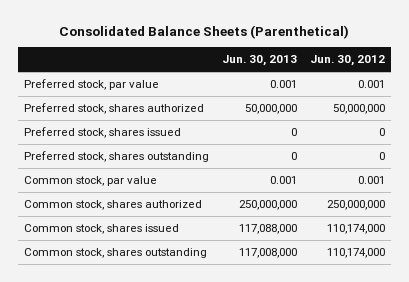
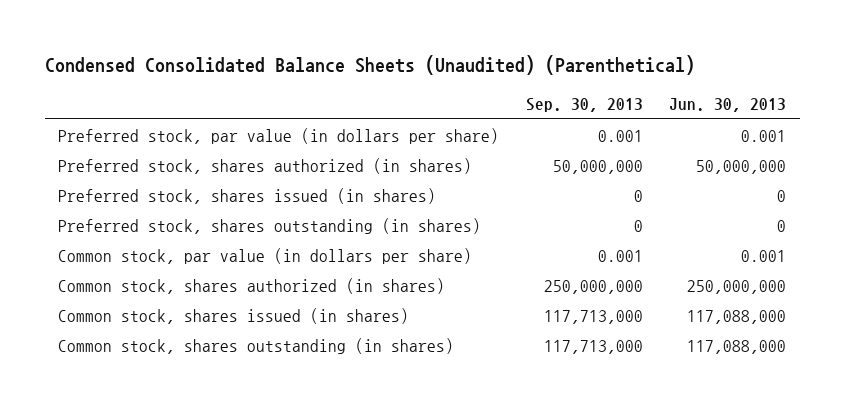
[59,24,350,39] Consolidated Balance Sheets (Parenthetical) -> [44,55,695,76] Condensed Consolidated Balance Sheets (Unaudited) (Parenthetical)
[309,55,385,67] Jun. 30, 2012 -> none
none -> [525,97,643,112] Sep. 30, 2013
[23,79,159,91] Preferred stock, par value -> [58,127,500,144] Preferred stock, par value (in dollars per share)
[23,103,204,115] Preferred stock, shares authorized -> [58,157,473,174] Preferred stock, shares authorized (in shares)
[23,127,181,139] Preferred stock, shares issued -> [58,187,437,204] Preferred stock, shares issued (in shares)
[23,151,209,163] Preferred stock, shares outstanding -> [58,217,482,234] Preferred stock, shares outstanding (in shares)
[23,176,157,187] Common stock, par value -> [58,247,473,264] Common stock, par value (in dollars per share)
[23,200,202,211] Common stock, shares authorized -> [58,277,446,294] Common stock, shares authorized (in shares)
[23,224,179,235] Common stock, shares issued -> [58,307,410,324] Common stock, shares issued (in shares)
[23,248,207,259] Common stock, shares outstanding -> [58,337,455,354] Common stock, shares outstanding (in shares)
[238,248,297,259] 117,008,000 -> [687,339,787,354] 117,088,000

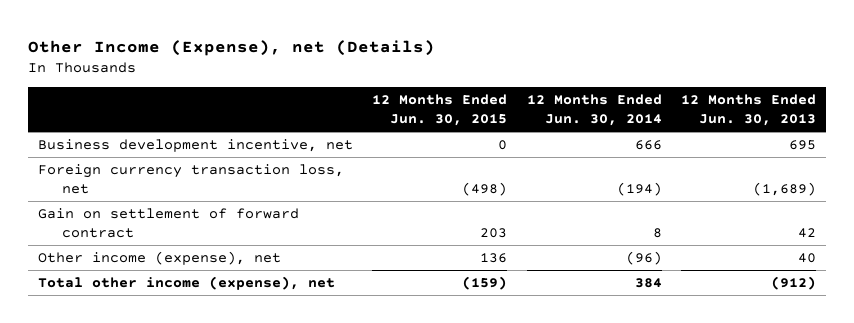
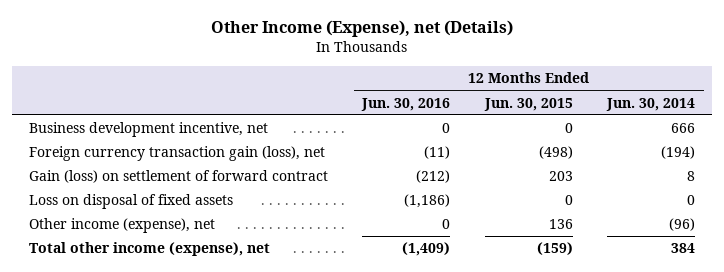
[681,94,817,127] 12 Months Ended Jun. 30, 2013 -> none
none -> [361,97,451,111] Jun. 30, 2016
[37,163,344,194] Foreign currency transaction loss, net -> [29,146,326,162] Foreign currency transaction gain (loss), net
[37,207,299,238] Gain on settlement of forward contract -> [29,170,329,184] Gain (loss) on settlement of forward contract
none -> [29,194,234,210] Loss on disposal of fixed assets

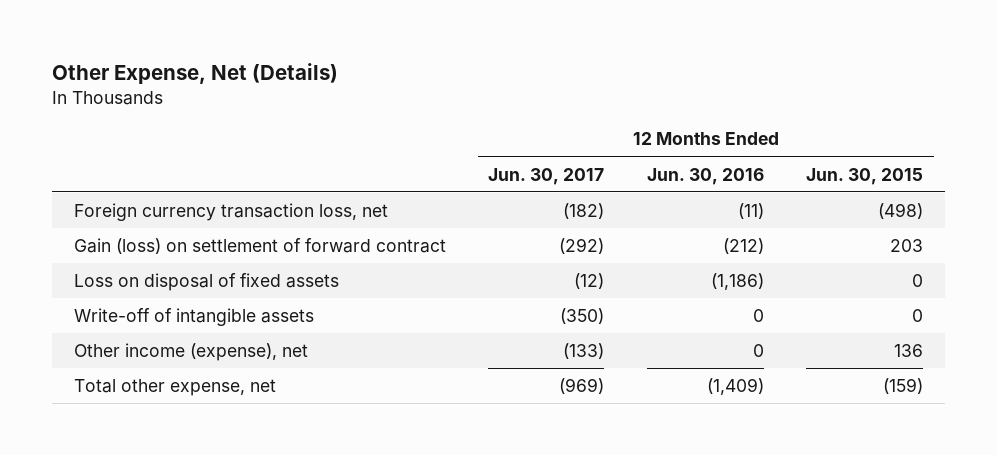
[211,20,514,38] Other Income (Expense), net (Details) -> [52,62,339,84] Other Expense, Net (Details)
[606,97,696,111] Jun. 30, 2014 -> none
none -> [488,167,605,185] Jun. 30, 2017
[29,122,269,138] Business development incentive, net -> none
[29,146,326,162] Foreign currency transaction gain (loss), net -> [73,203,388,222] Foreign currency transaction loss, net
none -> [73,308,314,327] Write-off of intangible assets
[29,242,271,257] Total other income (expense), net -> [73,379,276,397] Total other expense, net

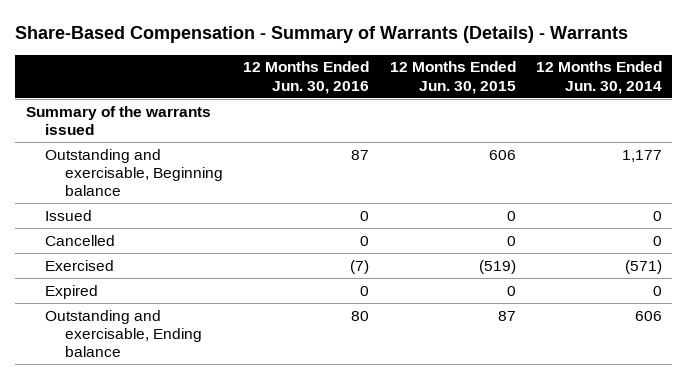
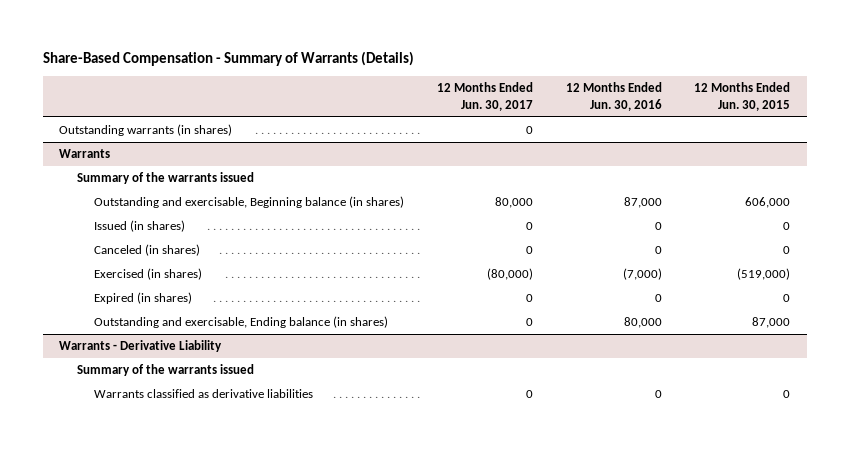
[15,26,629,44] Share-Based Compensation - Summary of Warrants (Details) - Warrants -> [42,51,414,67] Share-Based Compensation - Summary of Warrants (Details)
[536,61,663,94] 12 Months Ended Jun. 30, 2014 -> none
none -> [436,82,533,111] 12 Months Ended Jun. 30, 2017
none -> [59,124,233,137] Outstanding warrants (in shares)
none -> [59,149,111,159] Warrants
[45,148,223,197] Outstanding and exercisable, Beginning balance -> [93,196,404,209] Outstanding and exercisable, Beginning balance (in shares)
[351,149,370,160] 87 -> [623,197,662,209] 87,000
[488,149,516,160] 606 -> [745,197,791,209] 606,000
[45,209,93,221] Issued -> [93,220,185,233] Issued (in shares)
[45,234,116,246] Cancelled -> [93,244,200,257] Canceled (in shares)
[45,259,115,271] Exercised -> [93,268,202,281] Exercised (in shares)
[350,259,370,274] (7) -> [622,268,662,281] (7,000)
[478,259,516,274] (519) -> [737,268,791,281] (519,000)
[45,284,99,299] Expired -> [93,292,192,305] Expired (in shares)
[45,309,202,358] Outstanding and exercisable, Ending balance -> [93,316,388,329] Outstanding and exercisable, Ending balance (in shares)
[351,310,370,321] 80 -> [623,317,662,329] 80,000
[497,310,516,321] 87 -> [752,317,791,329] 87,000
none -> [59,340,223,353] Warrants - Derivative Liability
none -> [76,364,254,377] Summary of the warrants issued
none -> [93,389,313,399] Warrants classified as derivative liabilities

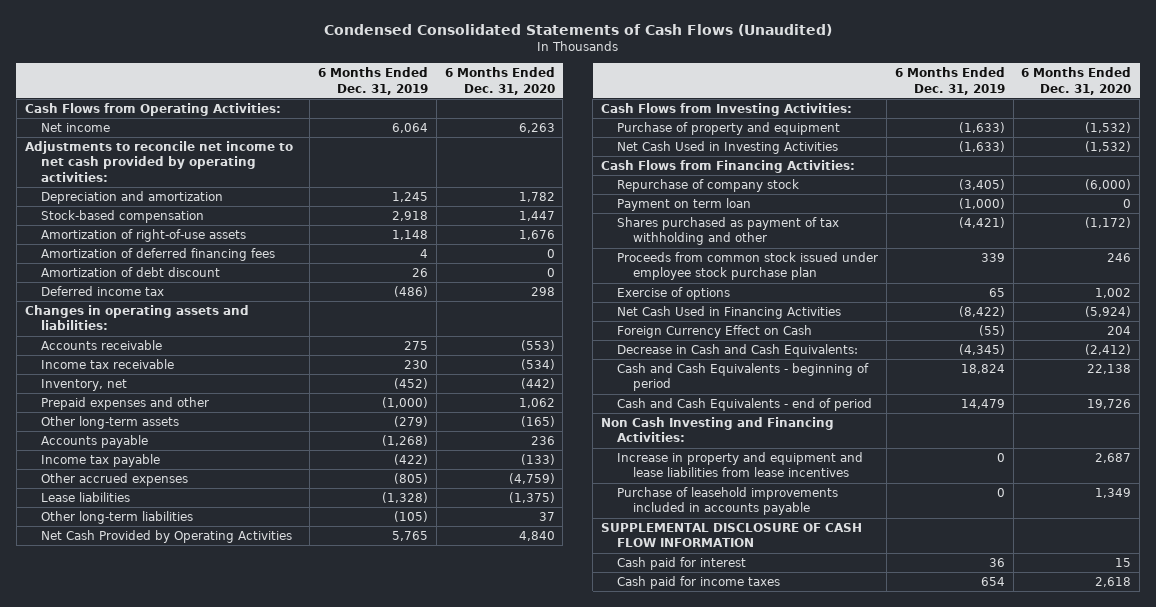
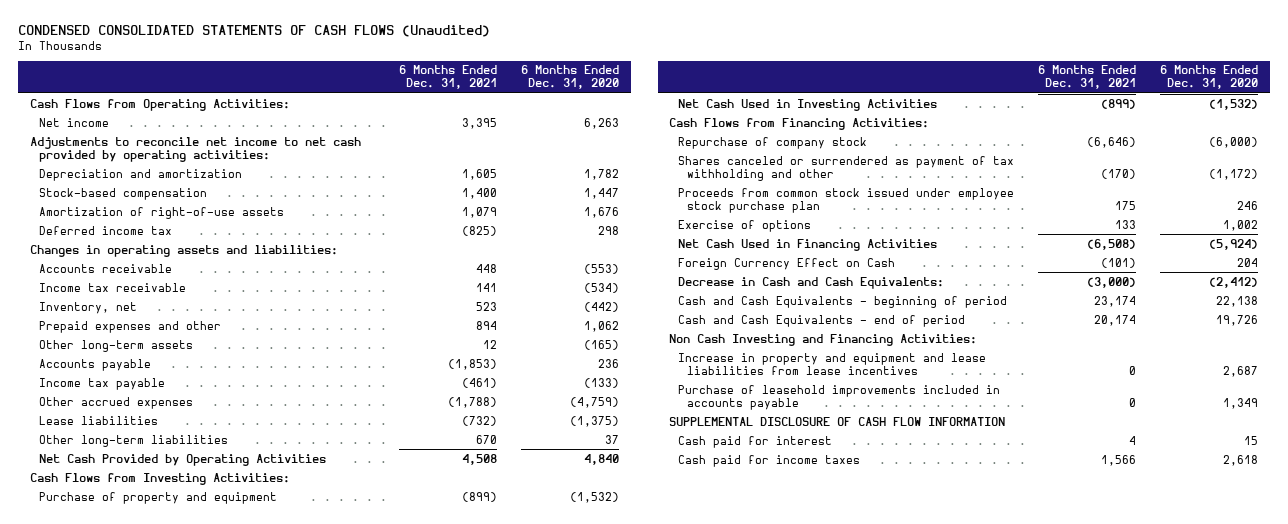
[323,23,832,36] Condensed Consolidated Statements of Cash Flows (Unaudited) -> [18,25,491,38] CONDENSED CONSOLIDATED STATEMENTS OF CASH FLOWS (Unaudited)
[318,67,429,95] 6 Months Ended Dec. 31, 2019 -> none
none -> [398,65,497,90] 6 Months Ended Dec. 31, 2021
[40,247,275,261] Amortization of deferred financing fees -> none
[40,266,220,277] Amortization of debt discount -> none
[617,197,752,211] Payment on term loan -> none
[617,216,840,246] Shares purchased as payment of tax withholding and other -> [678,155,1015,181] Shares canceled or surrendered as payment of tax withholding and other

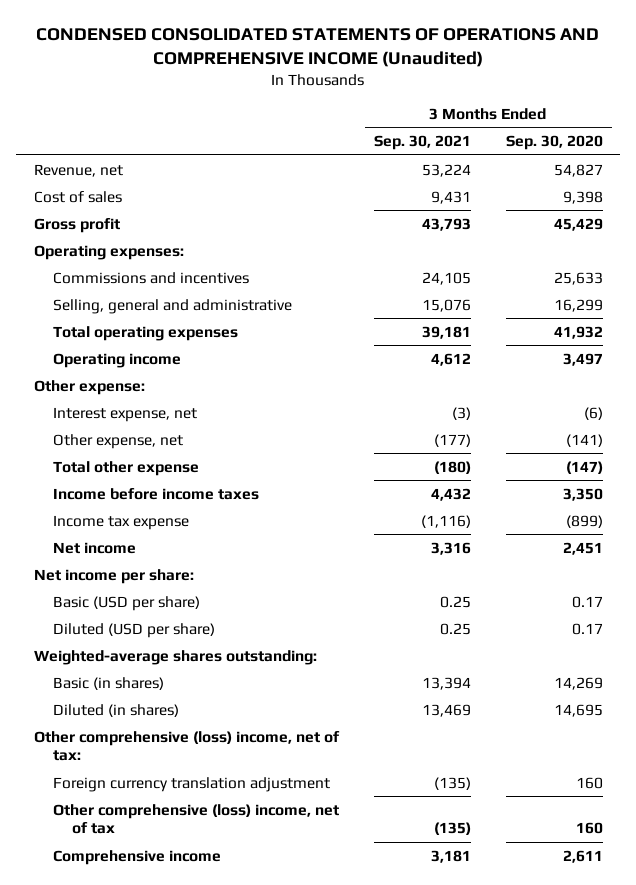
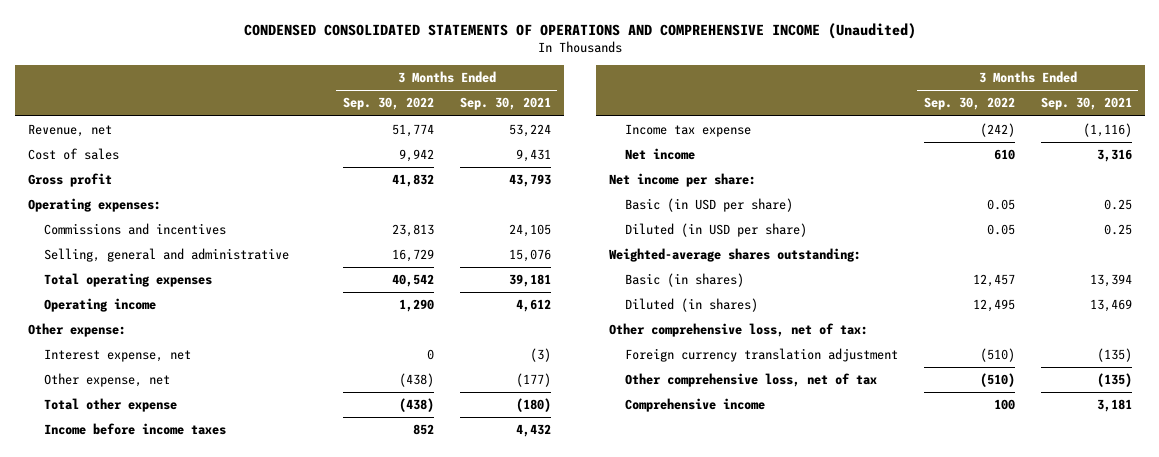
[505,135,603,151] Sep. 30, 2020 -> none
none -> [342,97,434,111] Sep. 30, 2022
[52,595,200,611] Basic (USD per share) -> [624,198,793,213] Basic (in USD per share)
[52,622,215,638] Diluted (USD per share) -> [624,223,807,238] Diluted (in USD per share)
[33,730,340,762] Other comprehensive (loss) income, net of tax: -> [608,323,868,338] Other comprehensive loss, net of tax:
[52,803,339,835] Other comprehensive (loss) income, net of tax -> [624,373,877,388] Other comprehensive loss, net of tax

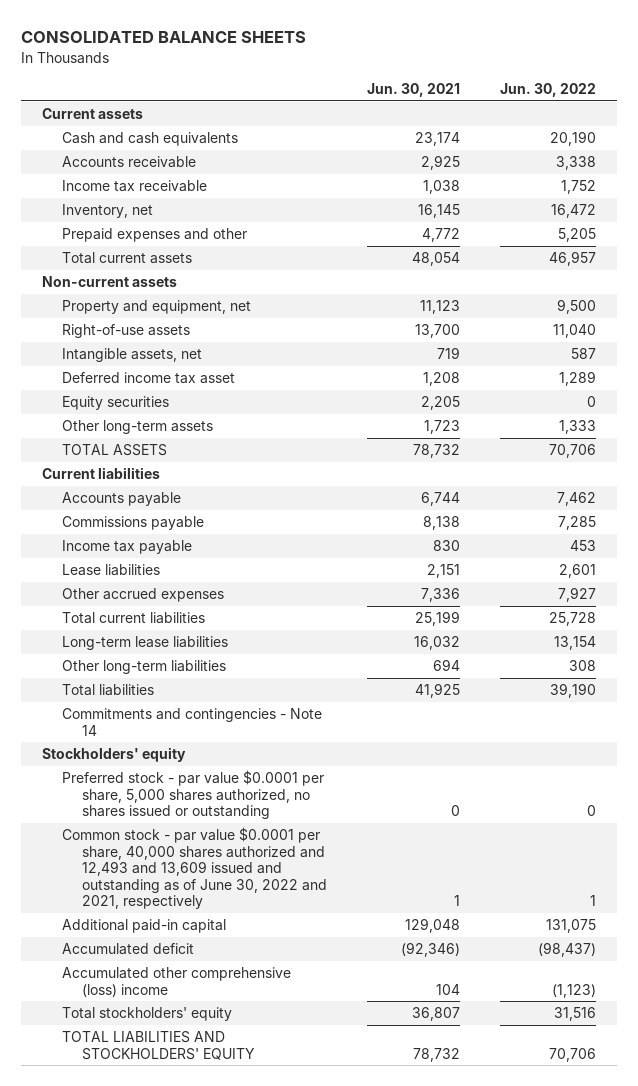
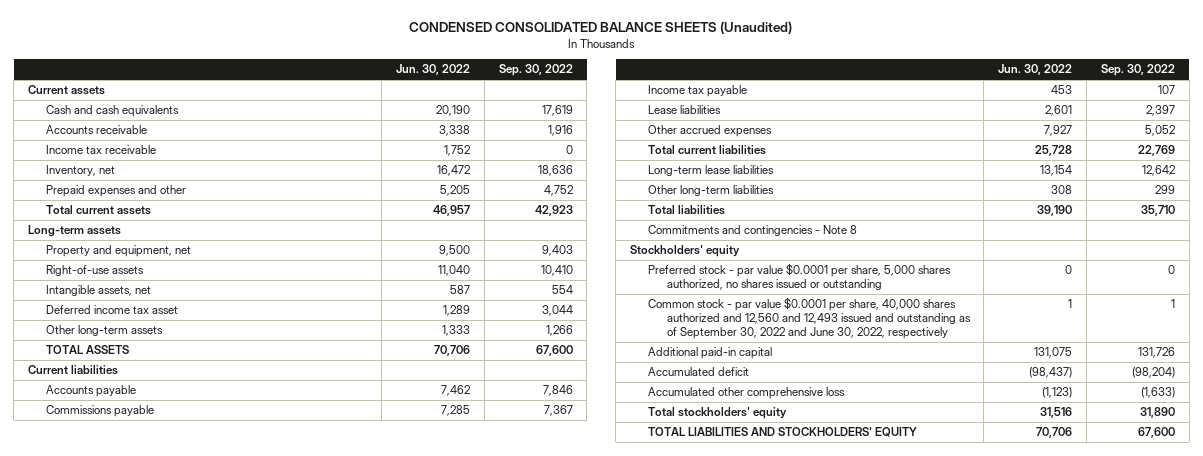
[21,31,307,44] CONSOLIDATED BALANCE SHEETS -> [409,20,793,34] CONDENSED CONSOLIDATED BALANCE SHEETS (Unaudited)
[366,82,460,97] Jun. 30, 2021 -> none
none -> [498,64,573,77] Sep. 30, 2022
[41,276,177,288] Non-current assets -> [28,225,122,238] Long-term assets
[61,396,169,411] Equity securities -> none
[61,708,322,736] Commitments and contingencies - Note 14 -> [648,225,858,237] Commitments and contingencies - Note 8
[61,827,327,910] Common stock - par value $0.0001 per share, 40,000 shares authorized and 12,493 and 13,609 issued and outstanding as of June 30, 2022 and 2021, respectively -> [648,297,971,340] Common stock - par value $0.0001 per share, 40,000 shares authorized and 12,560 and 12,493 issued and outstanding as of September 30, 2022 and June 30, 2022, respectively
[61,967,291,997] Accumulated other comprehensive (loss) income -> [648,387,846,400] Accumulated other comprehensive loss

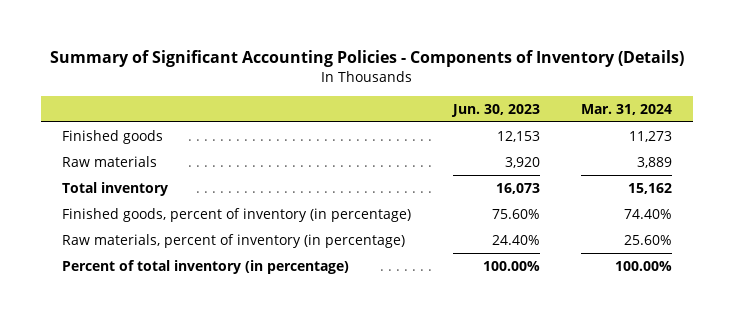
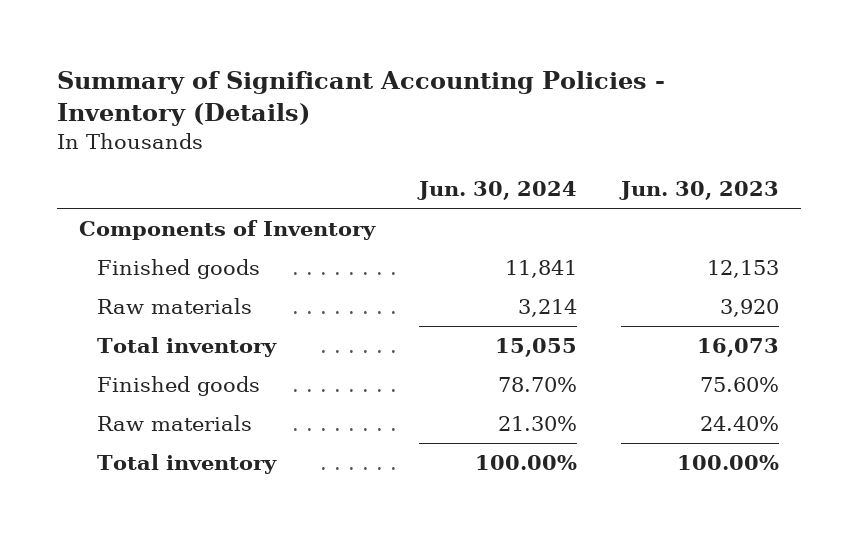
[50,49,685,67] Summary of Significant Accounting Policies - Components of Inventory (Details) -> [57,71,666,126] Summary of Significant Accounting Policies - Inventory (Details)
[581,103,673,115] Mar. 31, 2024 -> none
none -> [417,181,578,201] Jun. 30, 2024
none -> [79,220,377,241] Components of Inventory
[62,207,412,222] Finished goods, percent of inventory (in percentage) -> [97,376,261,397] Finished goods
[62,233,406,248] Raw materials, percent of inventory (in percentage) -> [97,415,253,432] Raw materials
[62,259,350,274] Percent of total inventory (in percentage) -> [97,454,278,475] Total inventory

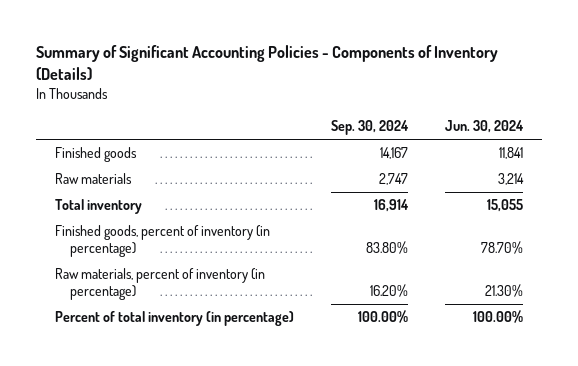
[57,71,666,126] Summary of Significant Accounting Policies - Inventory (Details) -> [36,44,499,80] Summary of Significant Accounting Policies - Components of Inventory (Details)
[619,181,780,201] Jun. 30, 2023 -> none
none -> [330,120,409,136] Sep. 30, 2024
[79,220,377,241] Components of Inventory -> none
[97,376,261,397] Finished goods -> [54,225,270,258] Finished goods, percent of inventory (in percentage)
[97,415,253,432] Raw materials -> [54,268,265,301] Raw materials, percent of inventory (in percentage)
[97,454,278,475] Total inventory -> [54,311,294,327] Percent of total inventory (in percentage)

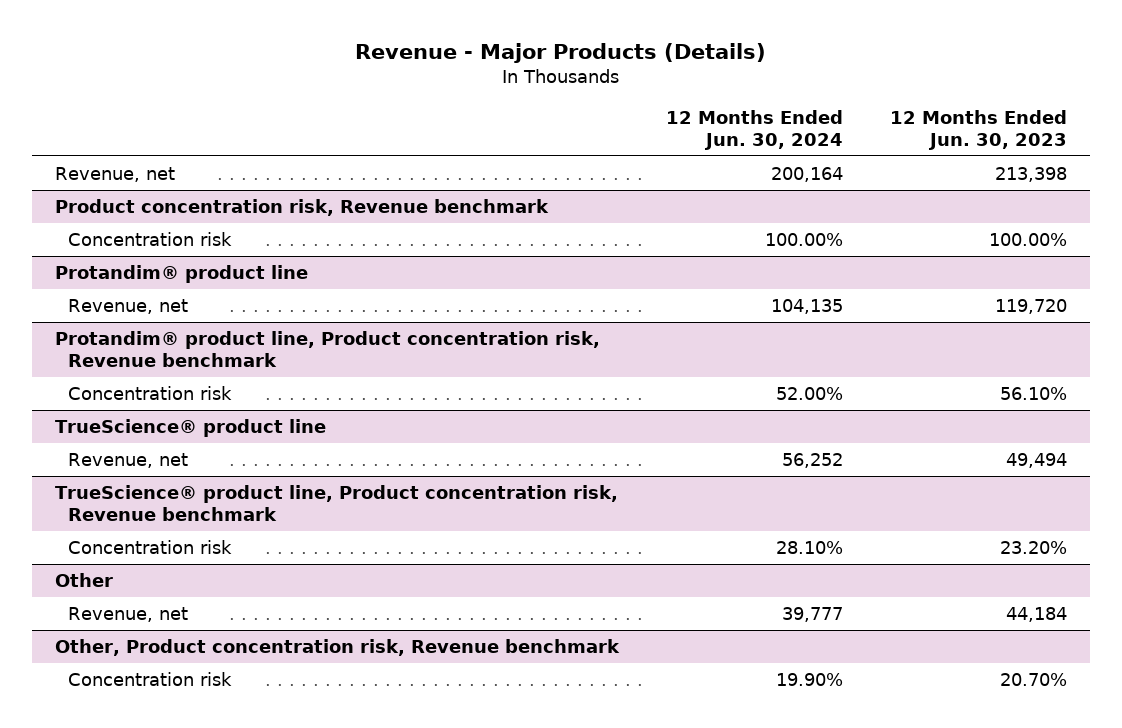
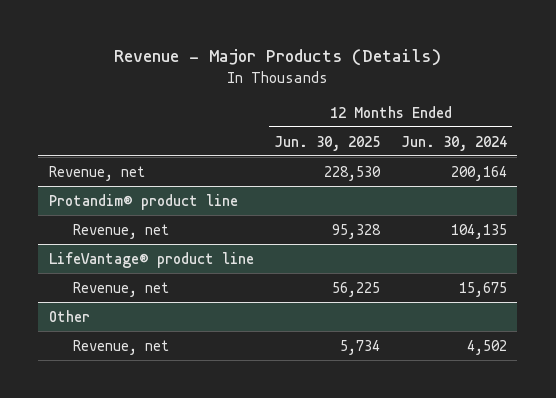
[889,109,1067,150] 12 Months Ended Jun. 30, 2023 -> none
none -> [274,135,381,151] Jun. 30, 2025
[55,199,550,217] Product concentration risk, Revenue benchmark -> none
[68,232,233,247] Concentration risk -> none
[55,331,601,367] Protandim® product line, Product concentration risk, Revenue benchmark -> none
[68,386,233,401] Concentration risk -> none
[55,485,619,521] TrueScience® product line, Product concentration risk, Revenue benchmark -> none
[68,540,233,555] Concentration risk -> none
[55,419,327,438] TrueScience® product line -> [48,251,254,268] LifeVantage® product line
[782,453,844,469] 56,252 -> [459,281,508,297] 15,675
[55,639,621,657] Other, Product concentration risk, Revenue benchmark -> none
[68,672,233,687] Concentration risk -> none
[782,607,844,623] 39,777 -> [467,339,508,355] 4,502

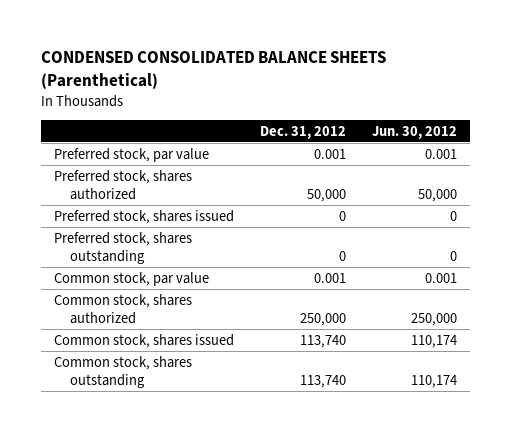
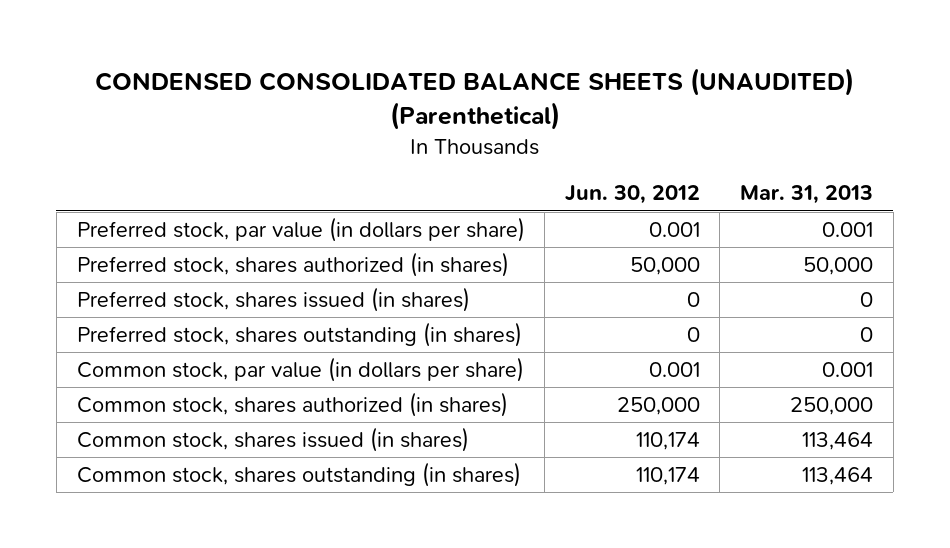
[40,51,386,90] CONDENSED CONSOLIDATED BALANCE SHEETS (Parenthetical) -> [94,68,854,131] CONDENSED CONSOLIDATED BALANCE SHEETS (UNAUDITED) (Parenthetical)
[260,125,347,139] Dec. 31, 2012 -> none
none -> [739,185,873,205] Mar. 31, 2013
[53,147,209,162] Preferred stock, par value -> [76,216,525,242] Preferred stock, par value (in dollars per share)
[53,169,192,200] Preferred stock, shares authorized -> [76,251,509,277] Preferred stock, shares authorized (in shares)
[53,209,234,224] Preferred stock, shares issued -> [76,286,470,312] Preferred stock, shares issued (in shares)
[53,231,192,264] Preferred stock, shares outstanding -> [76,321,522,347] Preferred stock, shares outstanding (in shares)
[53,271,209,286] Common stock, par value -> [76,356,524,382] Common stock, par value (in dollars per share)
[53,293,192,324] Common stock, shares authorized -> [76,391,508,417] Common stock, shares authorized (in shares)
[53,333,234,348] Common stock, shares issued -> [76,426,469,452] Common stock, shares issued (in shares)
[53,355,192,388] Common stock, shares outstanding -> [76,461,521,487] Common stock, shares outstanding (in shares)

